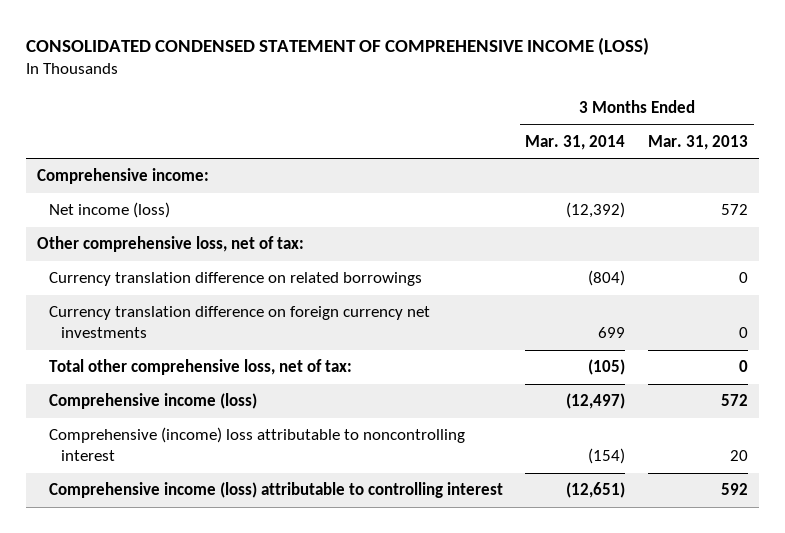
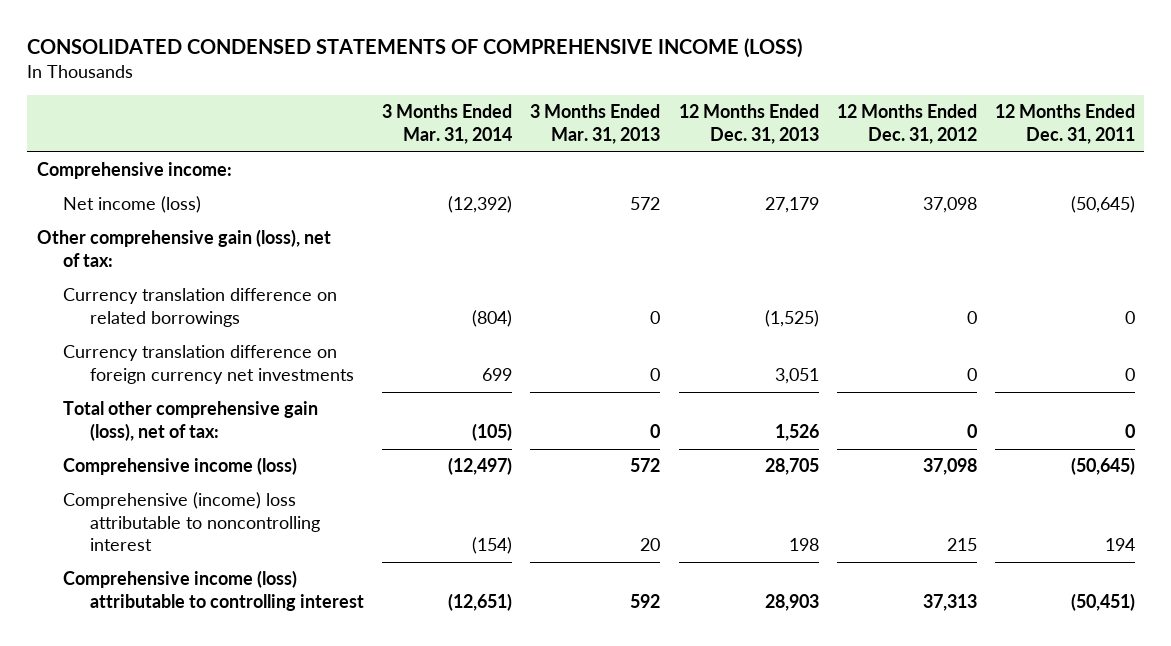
[25,36,649,55] CONSOLIDATED CONDENSED STATEMENT OF COMPREHENSIVE INCOME (LOSS) -> [27,38,803,59] CONSOLIDATED CONDENSED STATEMENTS OF COMPREHENSIVE INCOME (LOSS)
none -> [678,104,819,144] 12 Months Ended Dec. 31, 2013
none -> [836,104,977,144] 12 Months Ended Dec. 31, 2012
none -> [994,104,1135,144] 12 Months Ended Dec. 31, 2011
[37,236,305,253] Other comprehensive loss, net of tax: -> [36,229,331,267] Other comprehensive gain (loss), net of tax:
[48,359,352,376] Total other comprehensive loss, net of tax: -> [63,401,319,441] Total other comprehensive gain (loss), net of tax:

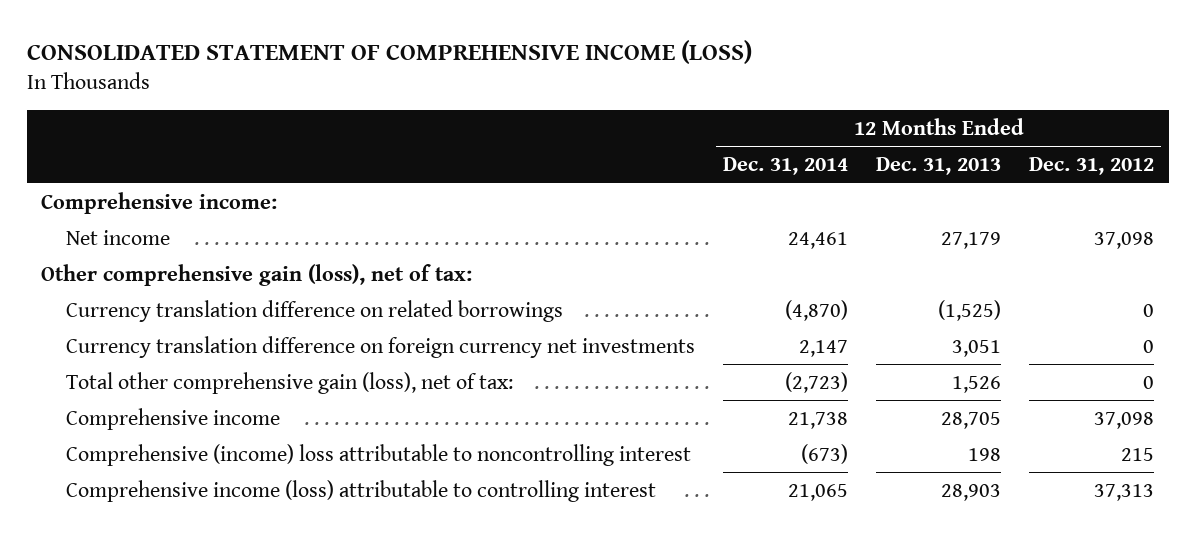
[27,38,803,59] CONSOLIDATED CONDENSED STATEMENTS OF COMPREHENSIVE INCOME (LOSS) -> [27,40,753,65] CONSOLIDATED STATEMENT OF COMPREHENSIVE INCOME (LOSS)
[382,104,513,144] 3 Months Ended Mar. 31, 2014 -> none
[530,104,661,144] 3 Months Ended Mar. 31, 2013 -> none
[994,104,1135,144] 12 Months Ended Dec. 31, 2011 -> none
none -> [722,157,848,176] Dec. 31, 2014
[63,196,202,214] Net income (loss) -> [65,229,170,245] Net income
[63,457,298,476] Comprehensive income (loss) -> [65,407,280,430] Comprehensive income

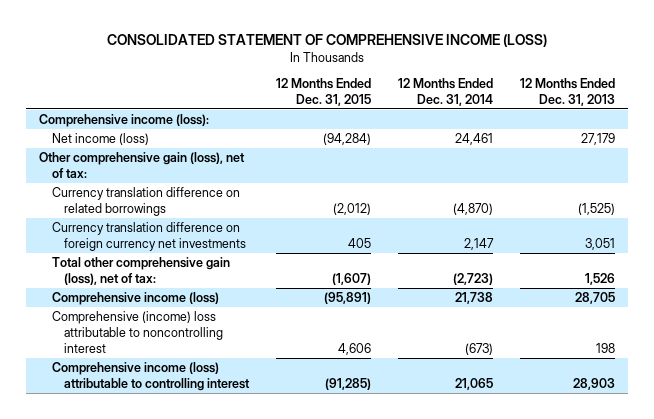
[1029,157,1155,176] Dec. 31, 2012 -> none
none -> [275,78,371,106] 12 Months Ended Dec. 31, 2015
[41,191,278,214] Comprehensive income: -> [39,114,210,128] Comprehensive income (loss):
[65,229,170,245] Net income -> [51,133,149,146] Net income (loss)
[65,407,280,430] Comprehensive income -> [51,292,219,306] Comprehensive income (loss)

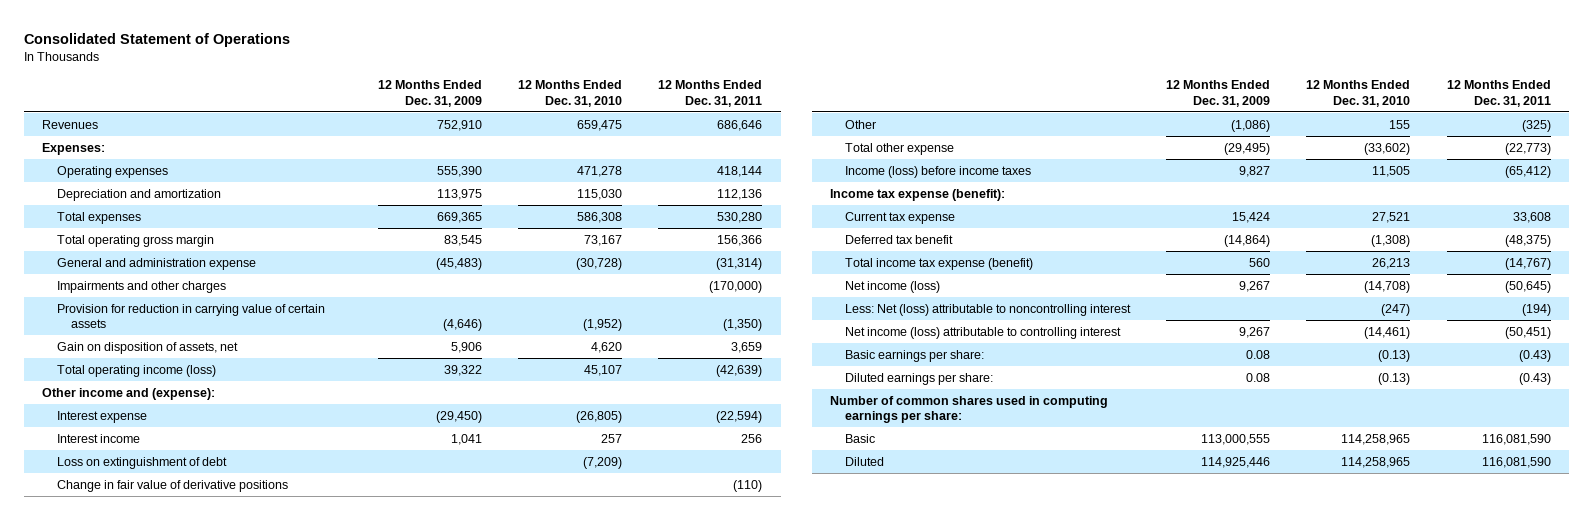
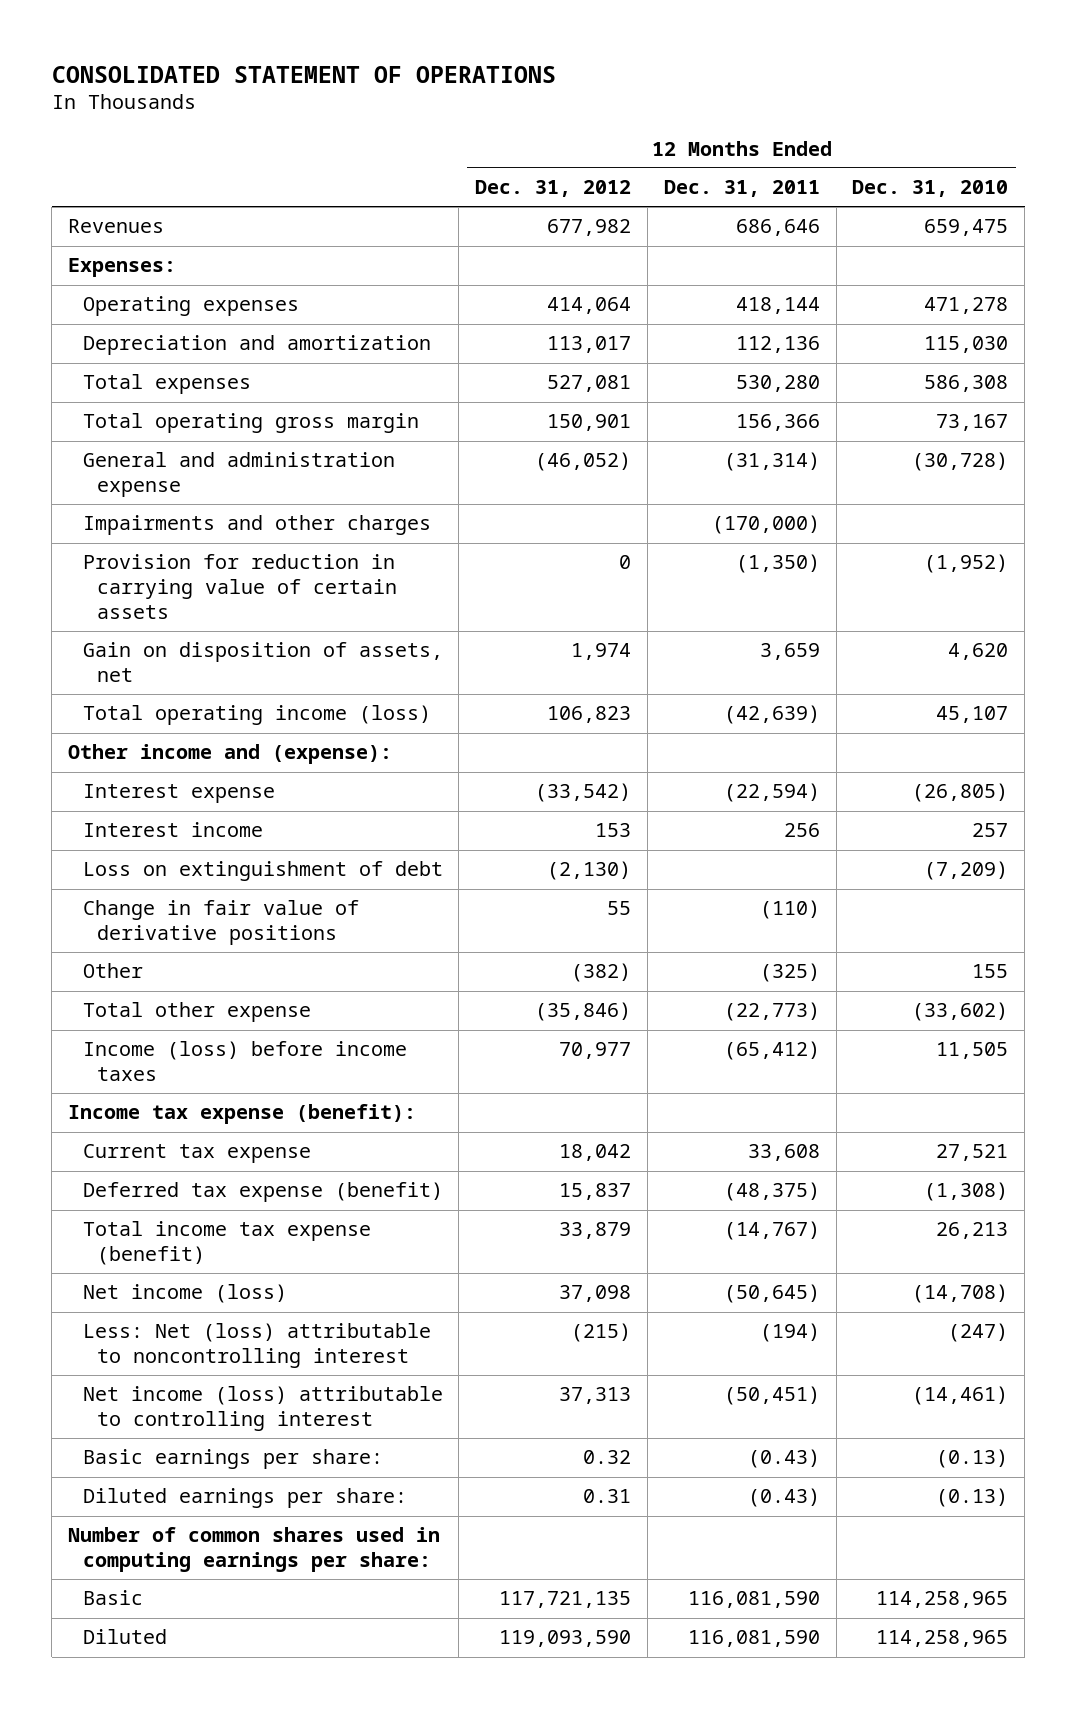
[24,32,291,47] Consolidated Statement of Operations -> [51,65,556,83] CONSOLIDATED STATEMENT OF OPERATIONS
[377,80,482,108] 12 Months Ended Dec. 31, 2009 -> none
none -> [475,180,632,198] Dec. 31, 2012
[844,234,953,244] Deferred tax benefit -> [82,1182,443,1203] Deferred tax expense (benefit)

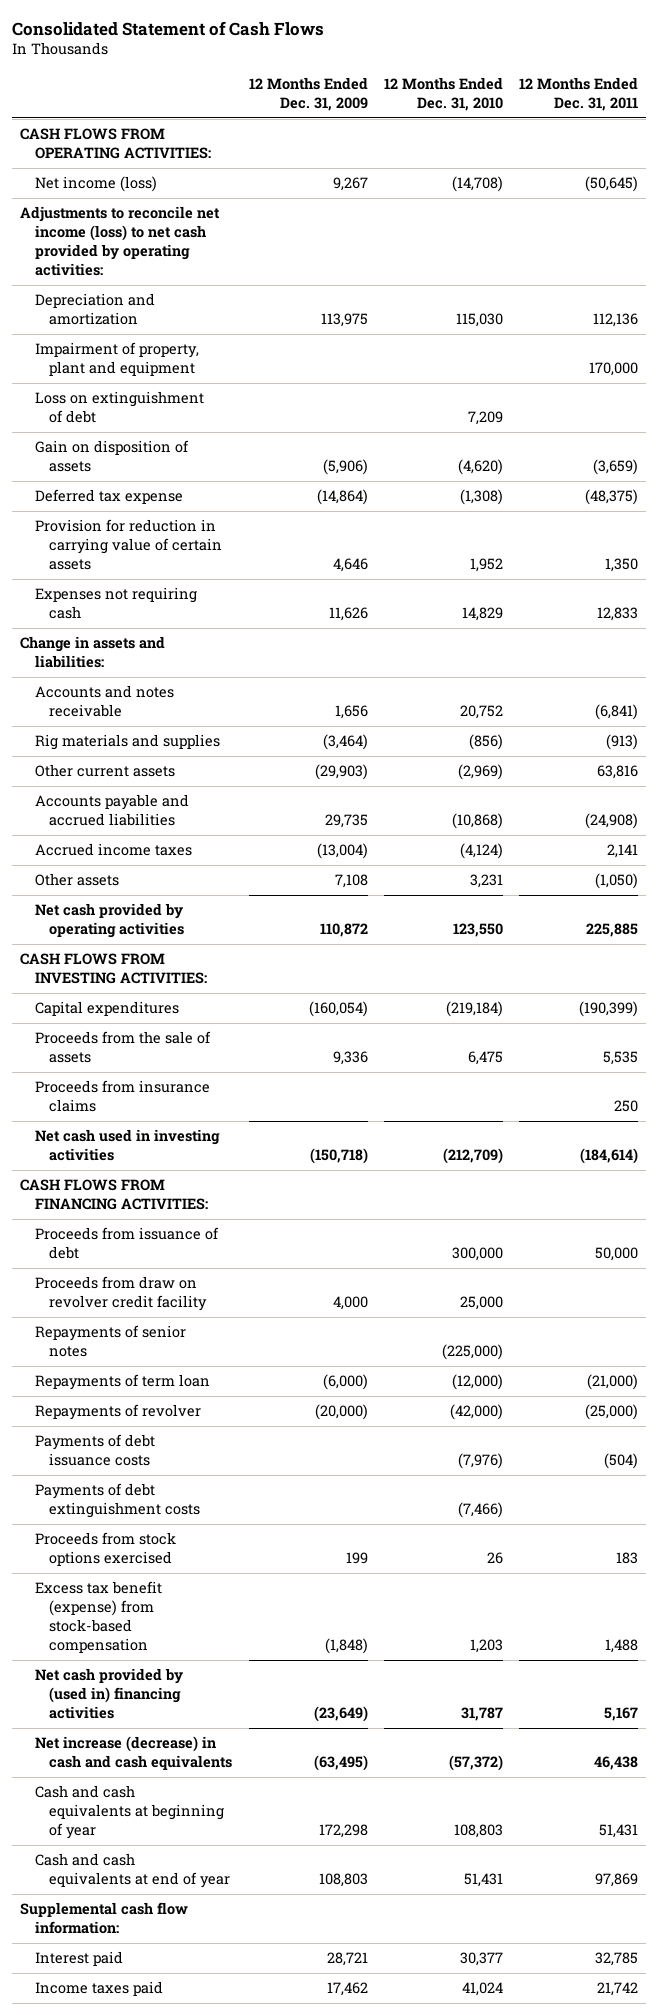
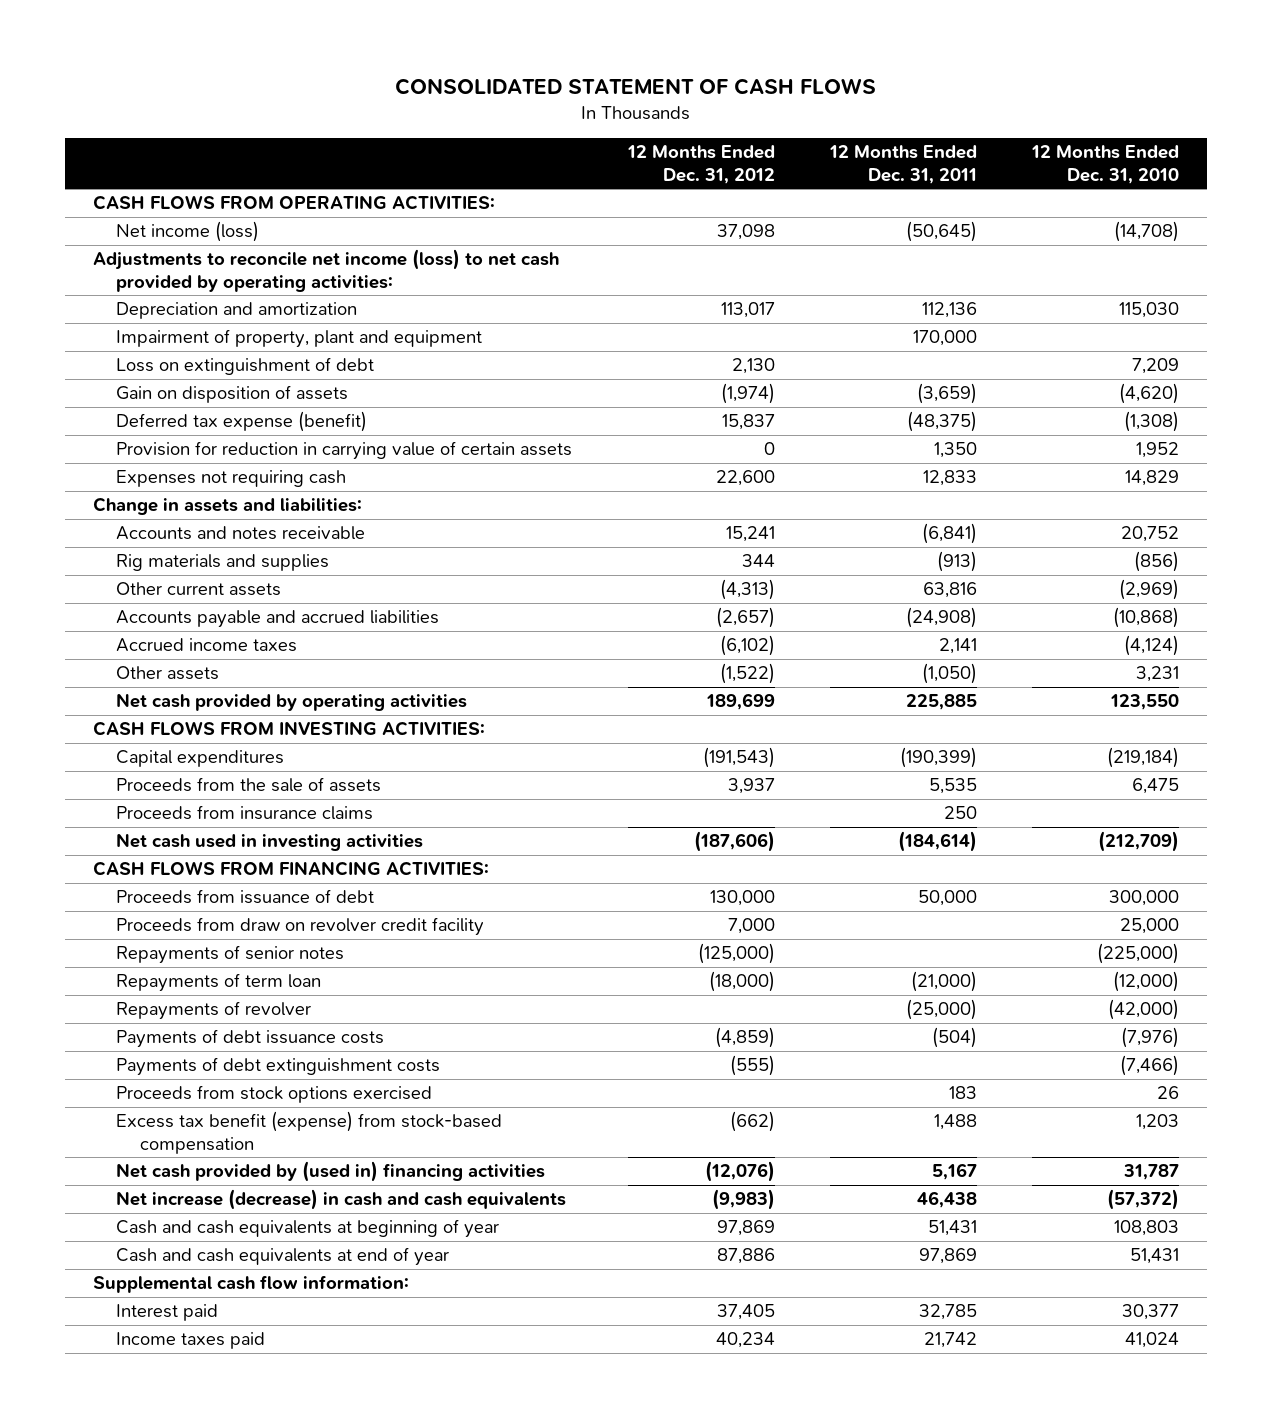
[11,20,324,36] Consolidated Statement of Cash Flows -> [395,78,877,96] CONSOLIDATED STATEMENT OF CASH FLOWS
[248,77,368,111] 12 Months Ended Dec. 31, 2009 -> none
none -> [626,145,775,184] 12 Months Ended Dec. 31, 2012
[34,489,183,505] Deferred tax expense -> [116,411,368,433] Deferred tax expense (benefit)

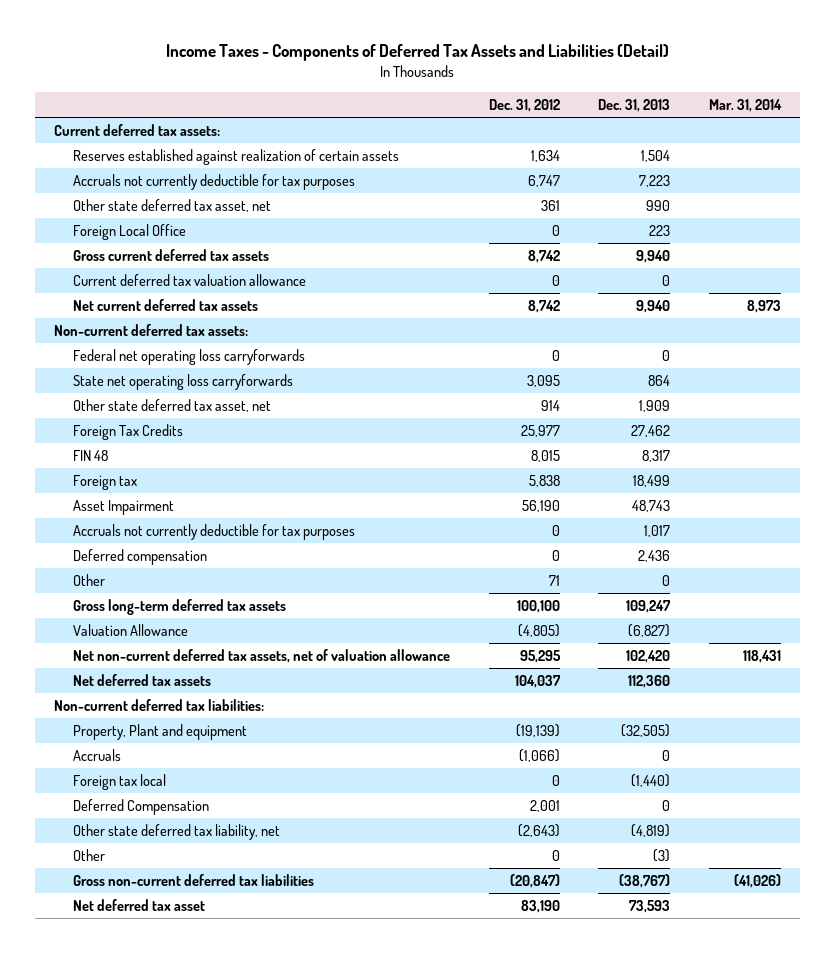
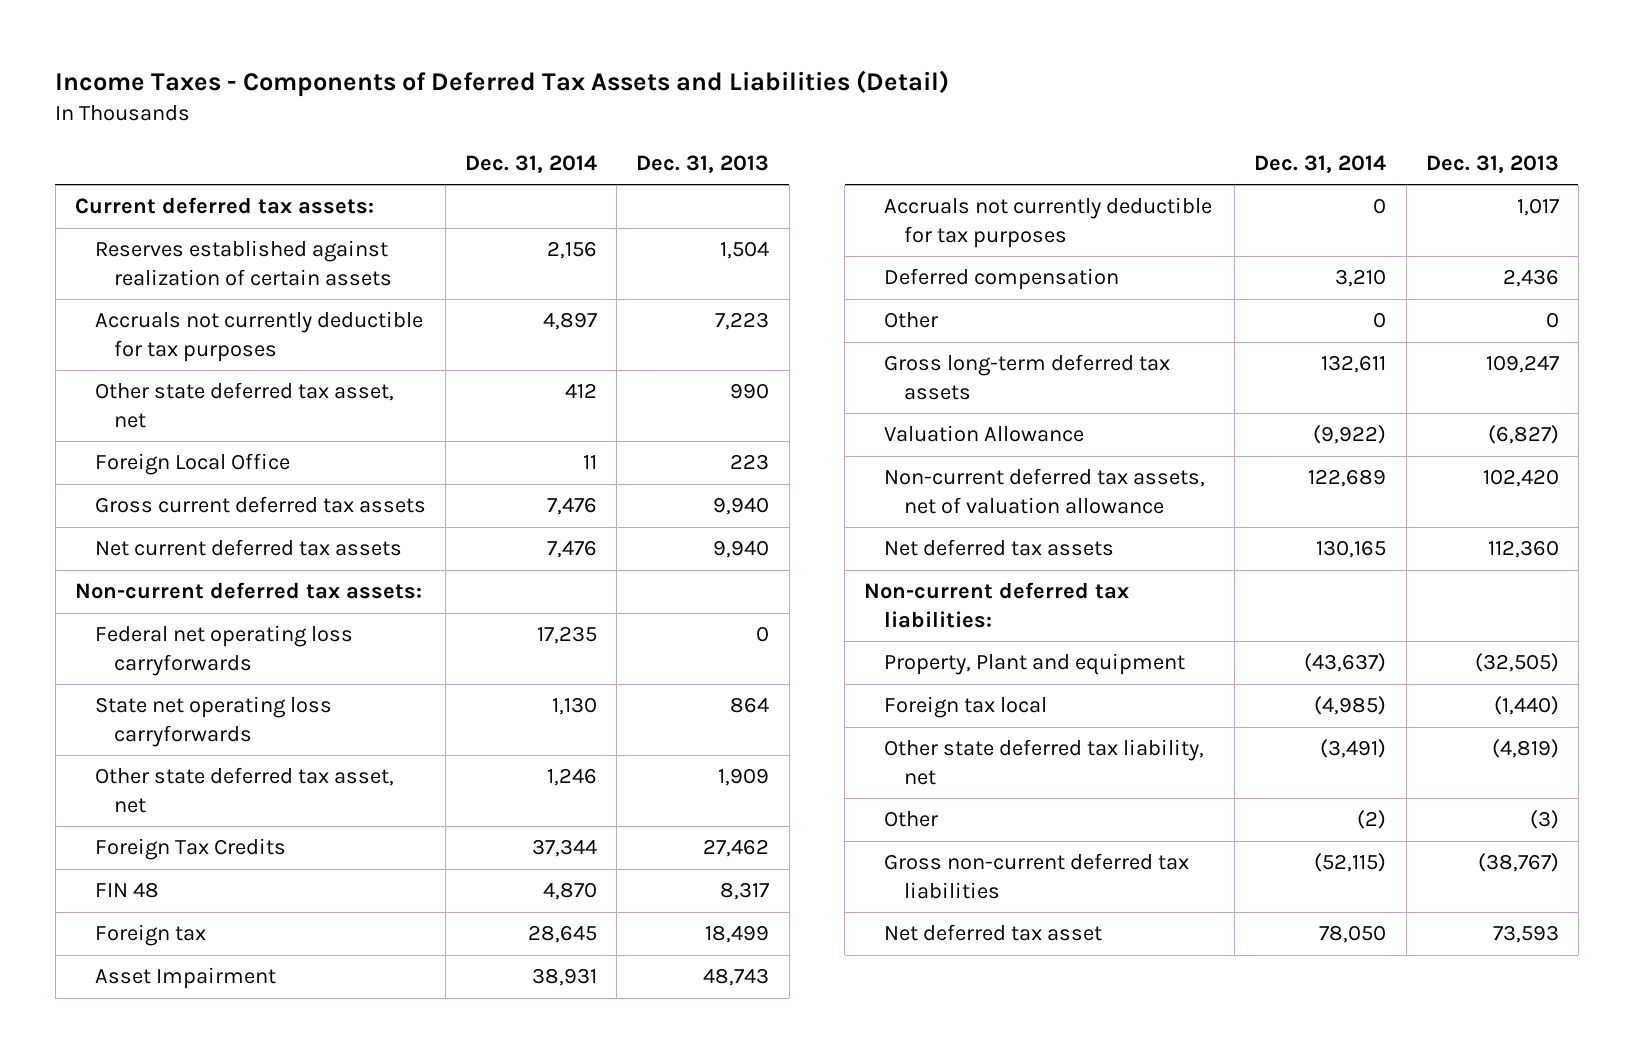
[488,98,560,112] Dec. 31, 2012 -> none
[708,98,782,112] Mar. 31, 2014 -> none
none -> [464,154,597,173] Dec. 31, 2014
[73,274,307,287] Current deferred tax valuation allowance -> none
[73,649,451,664] Net non-current deferred tax assets, net of valuation allowance -> [883,468,1205,514] Non-current deferred tax assets, net of valuation allowance
[73,749,122,762] Accruals -> none
[73,799,210,816] Deferred Compensation -> none

